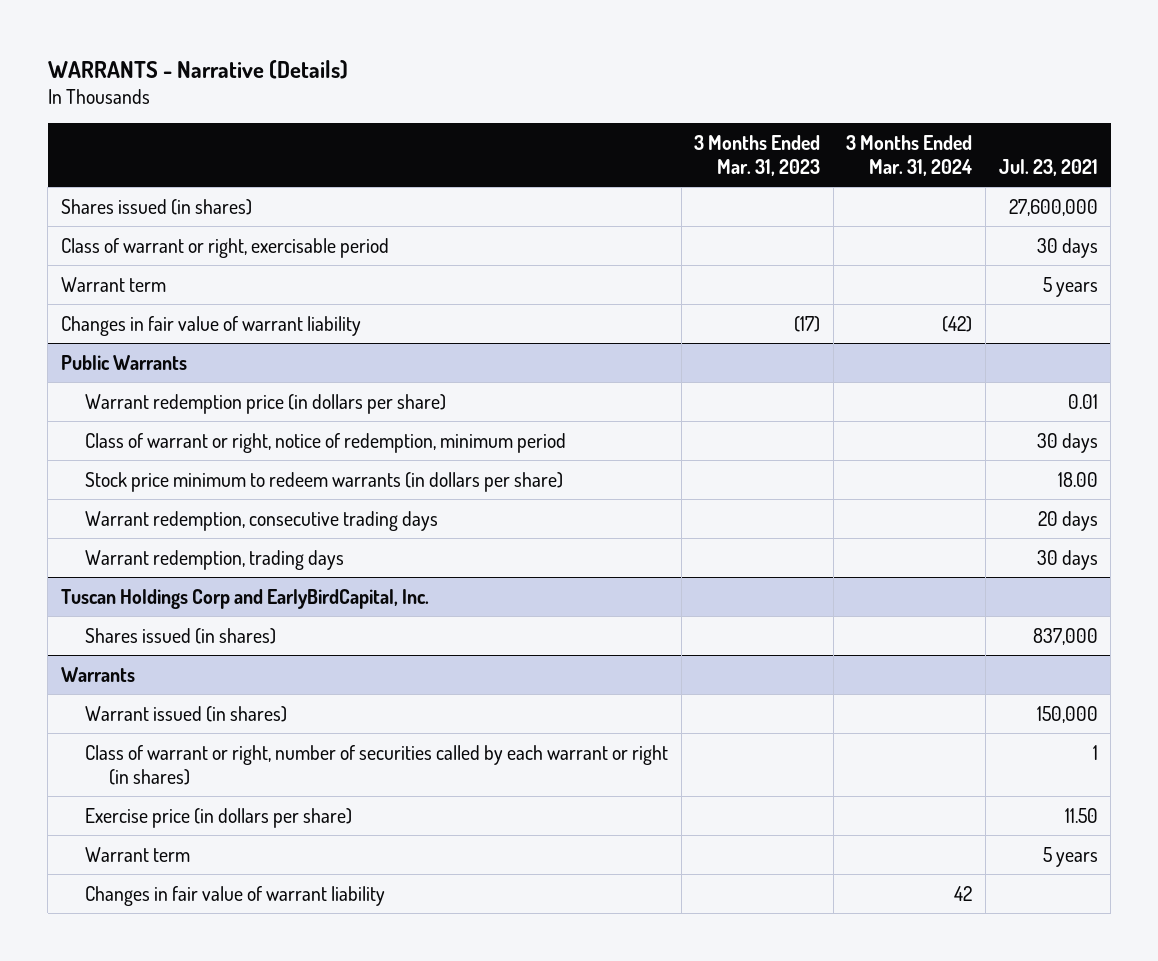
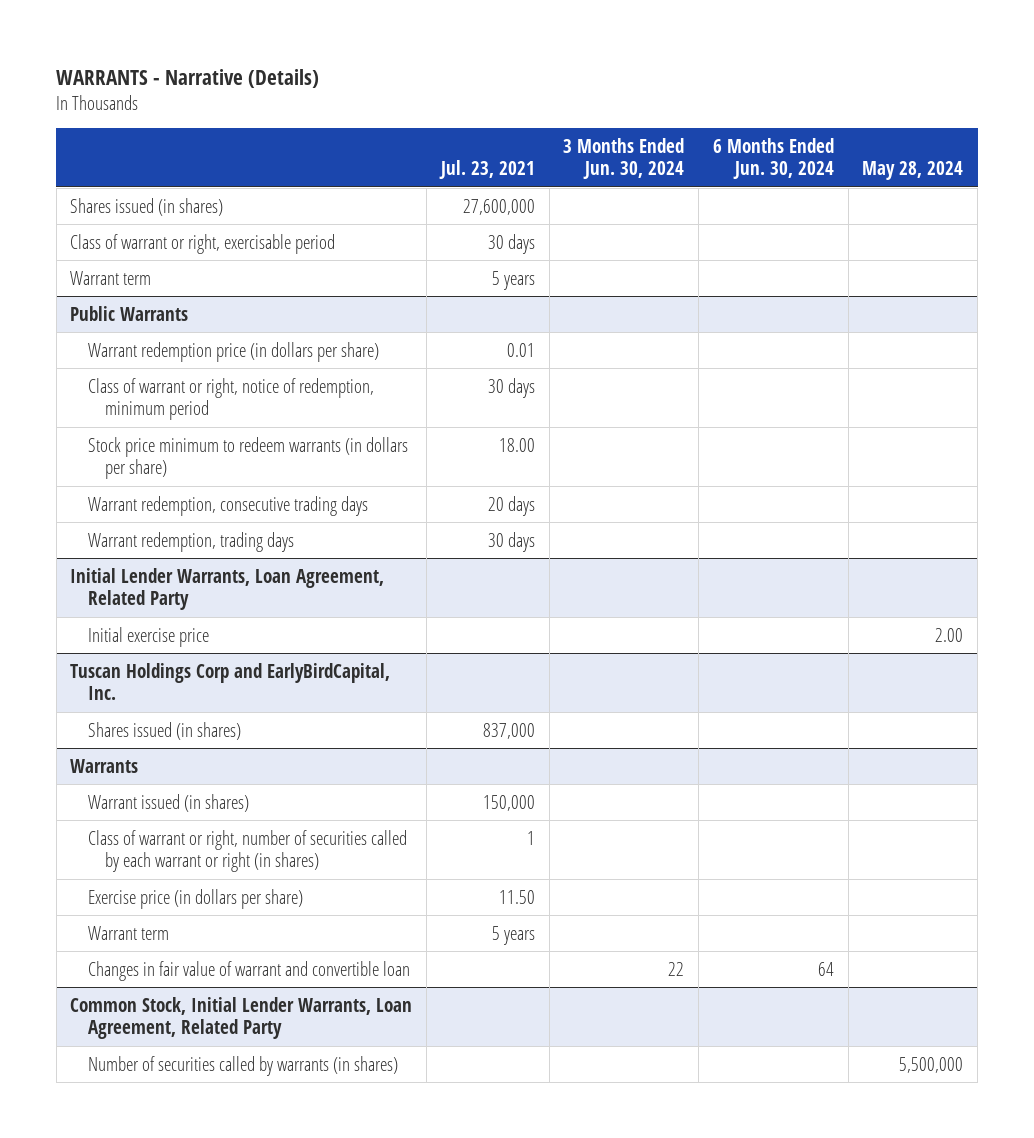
[694,134,821,176] 3 Months Ended Mar. 31, 2023 -> none
[846,134,973,176] 3 Months Ended Mar. 31, 2024 -> none
none -> [563,138,685,180] 3 Months Ended Jun. 30, 2024
none -> [712,138,834,180] 6 Months Ended Jun. 30, 2024
none -> [862,161,964,181] May 28, 2024
[60,315,361,336] Changes in fair value of warrant liability -> none
none -> [70,567,385,611] Initial Lender Warrants, Loan Agreement, Related Party
none -> [87,626,209,647] Initial exercise price
[85,885,386,906] Changes in fair value of warrant liability -> [87,960,410,981] Changes in fair value of warrant and convertible loan
none -> [70,996,413,1040] Common Stock, Initial Lender Warrants, Loan Agreement, Related Party
none -> [87,1055,398,1076] Number of securities called by warrants (in shares)

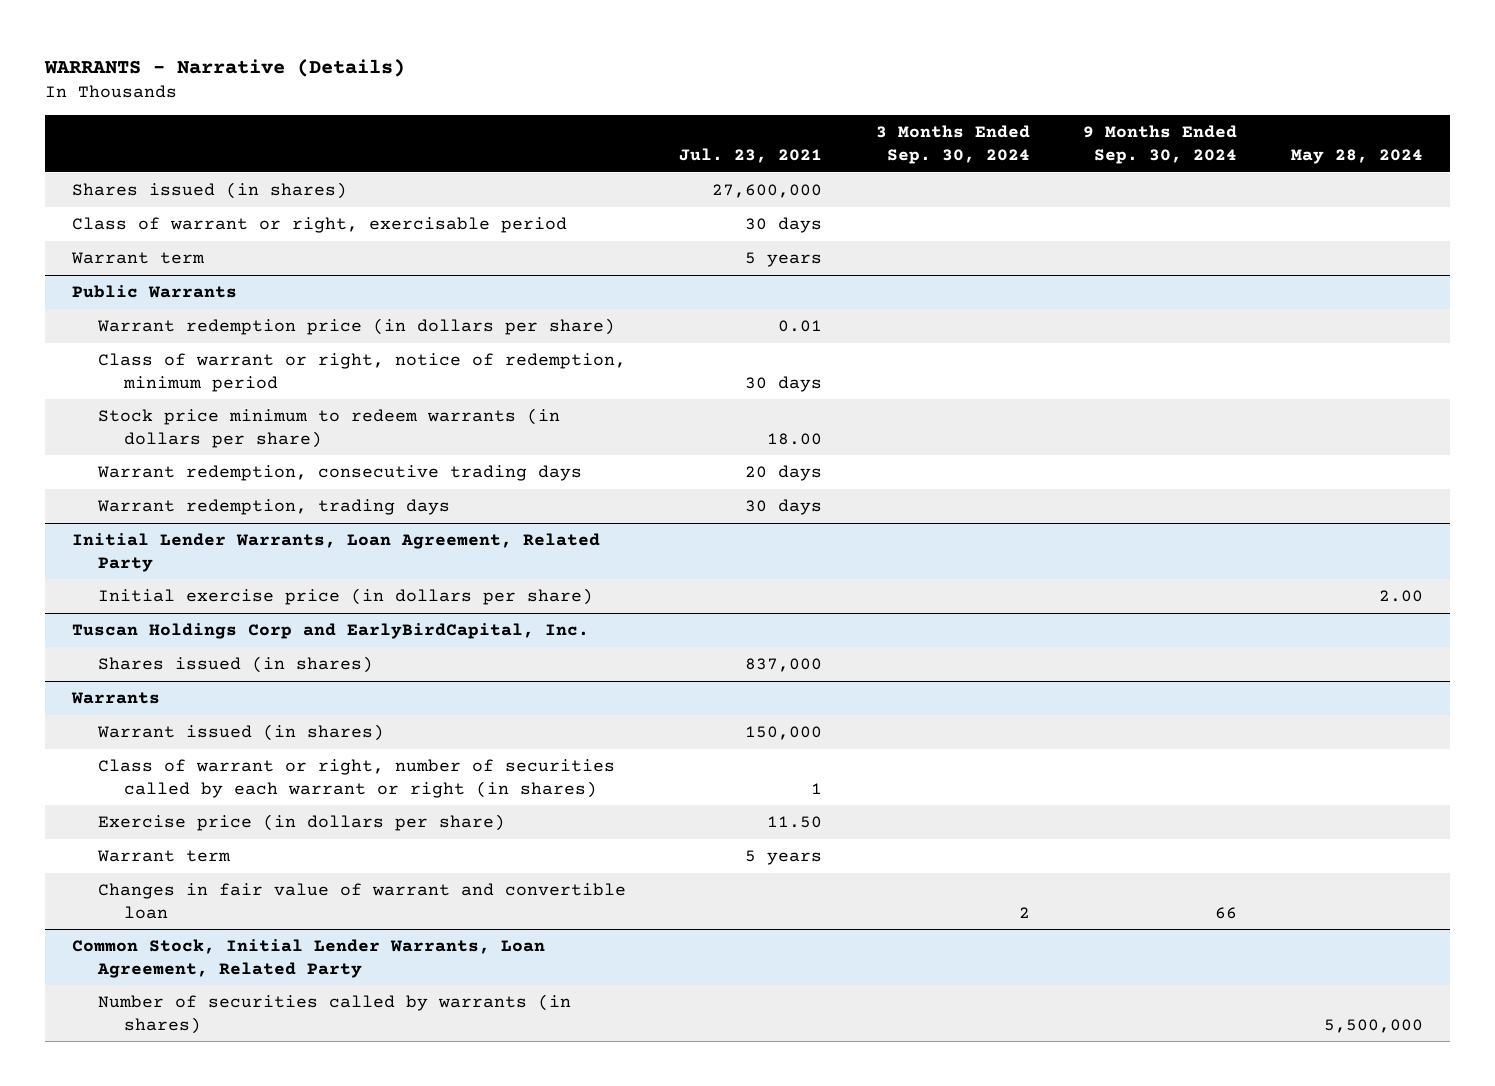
[563,138,685,180] 3 Months Ended Jun. 30, 2024 -> none
[712,138,834,180] 6 Months Ended Jun. 30, 2024 -> none
none -> [875,125,1030,164] 3 Months Ended Sep. 30, 2024
none -> [1083,125,1238,164] 9 Months Ended Sep. 30, 2024
[87,626,209,647] Initial exercise price -> [97,588,593,606] Initial exercise price (in dollars per share)

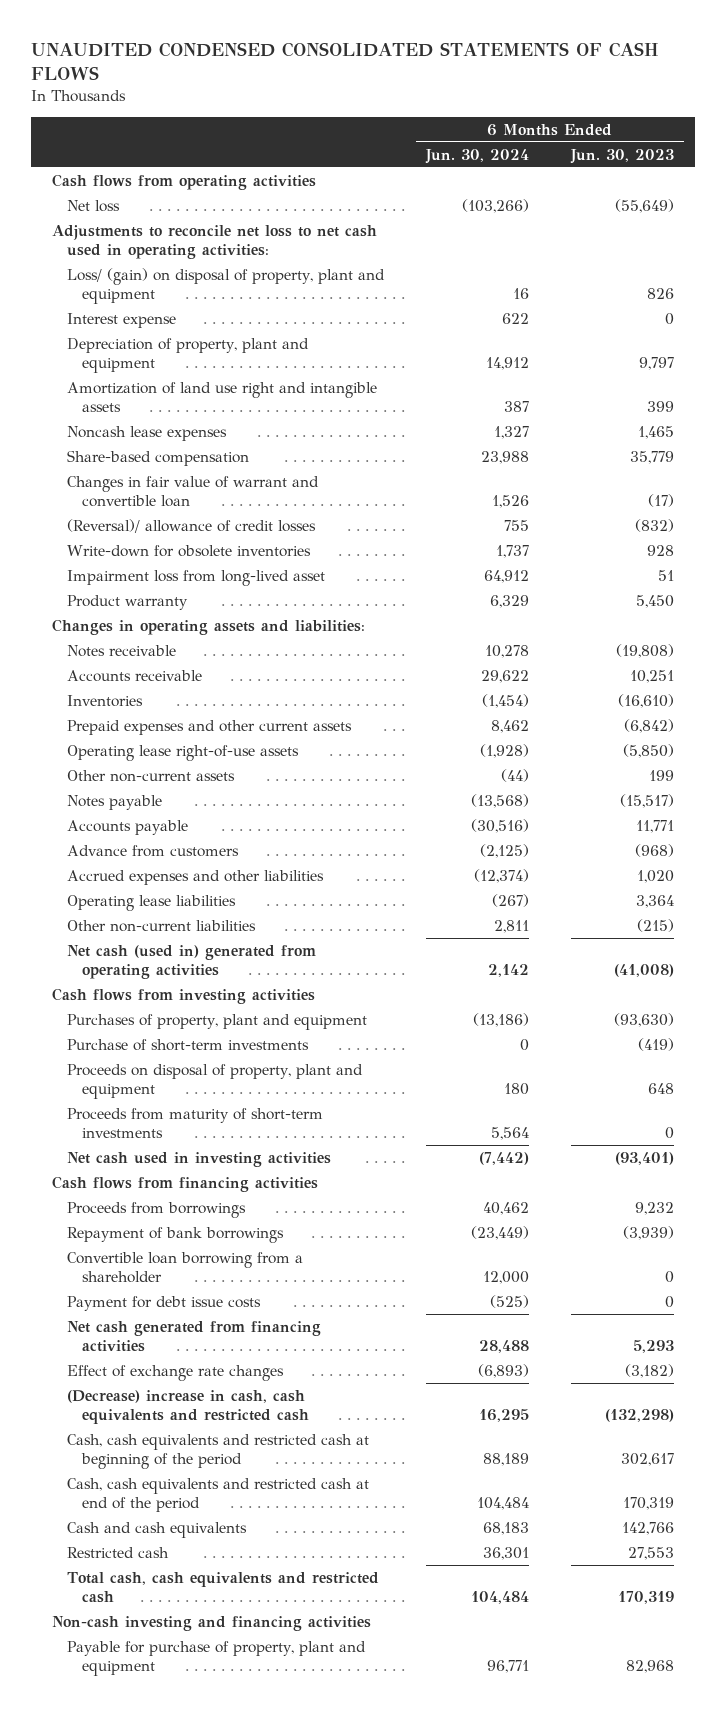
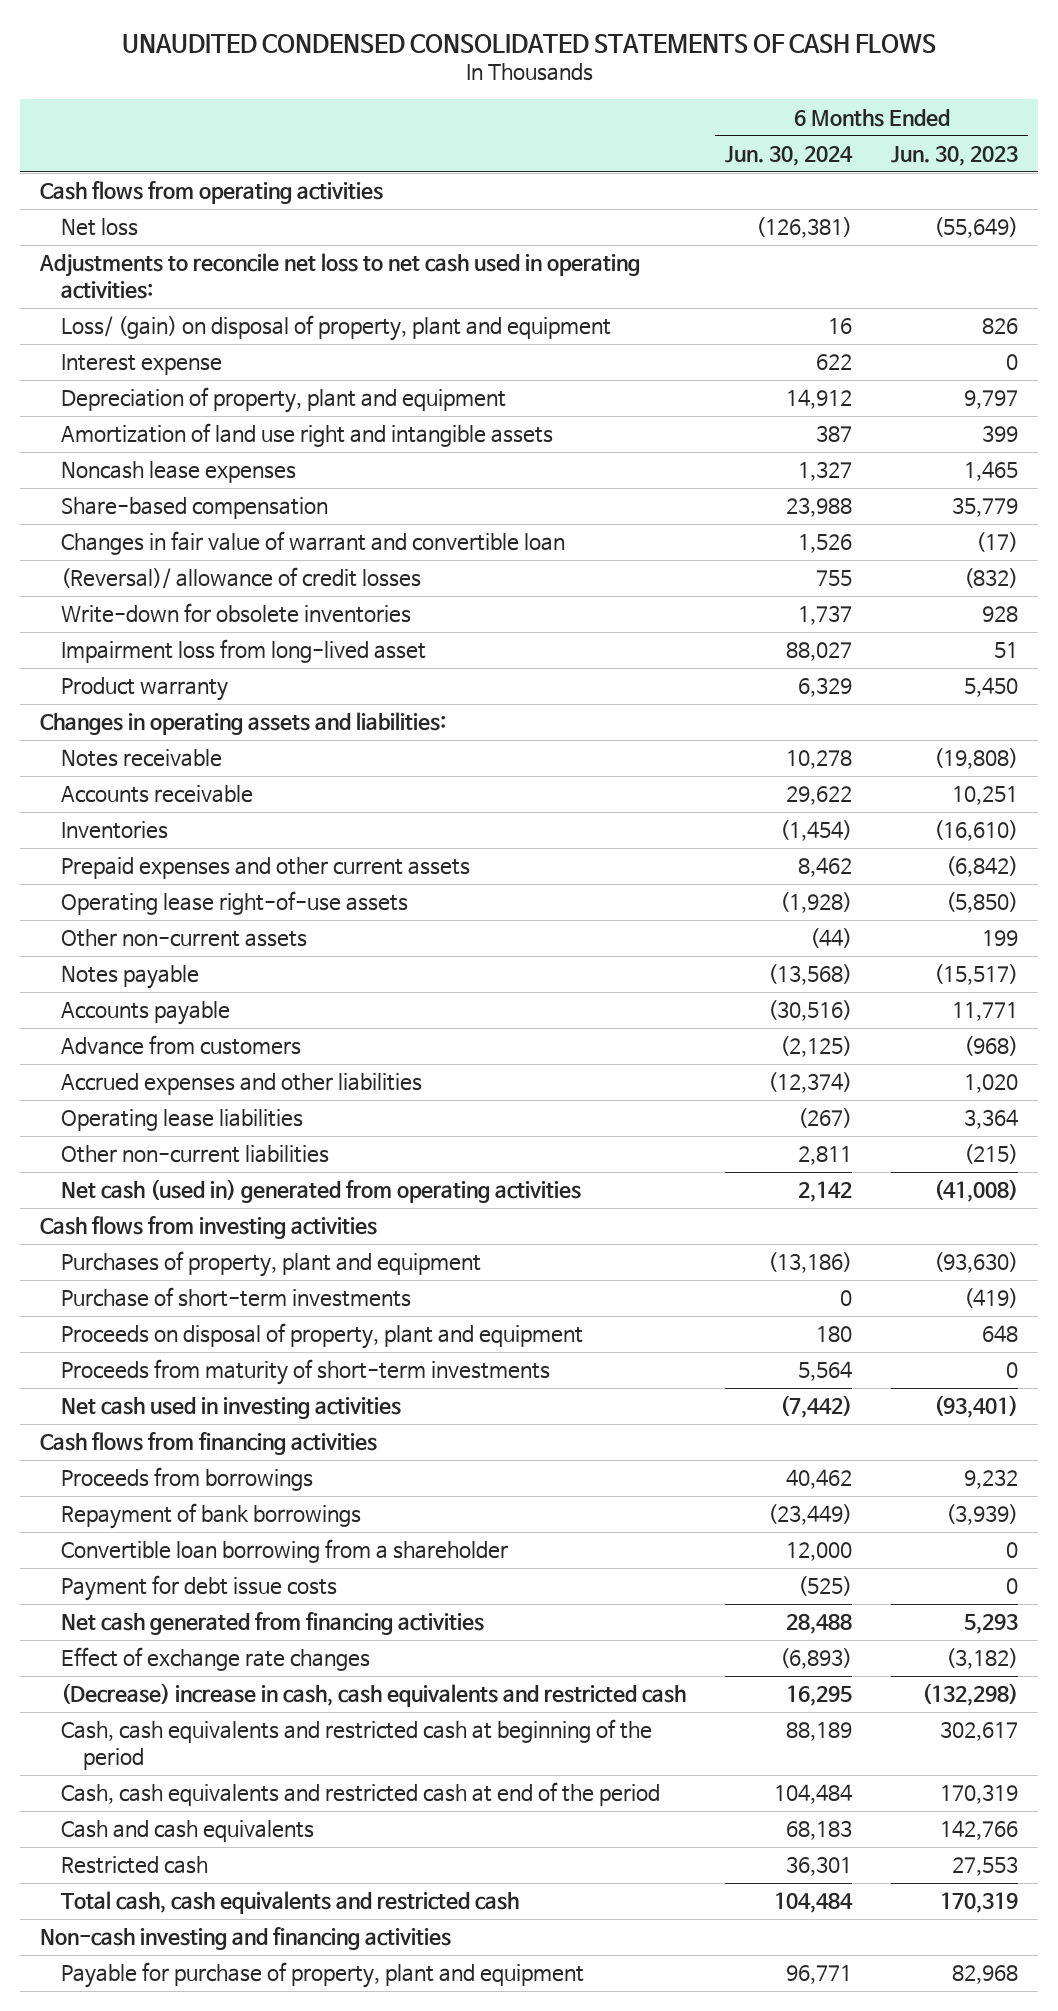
[461,198,529,213] (103,266) -> [756,217,853,239] (126,381)
[483,569,529,583] 64,912 -> [786,642,853,662] 88,027

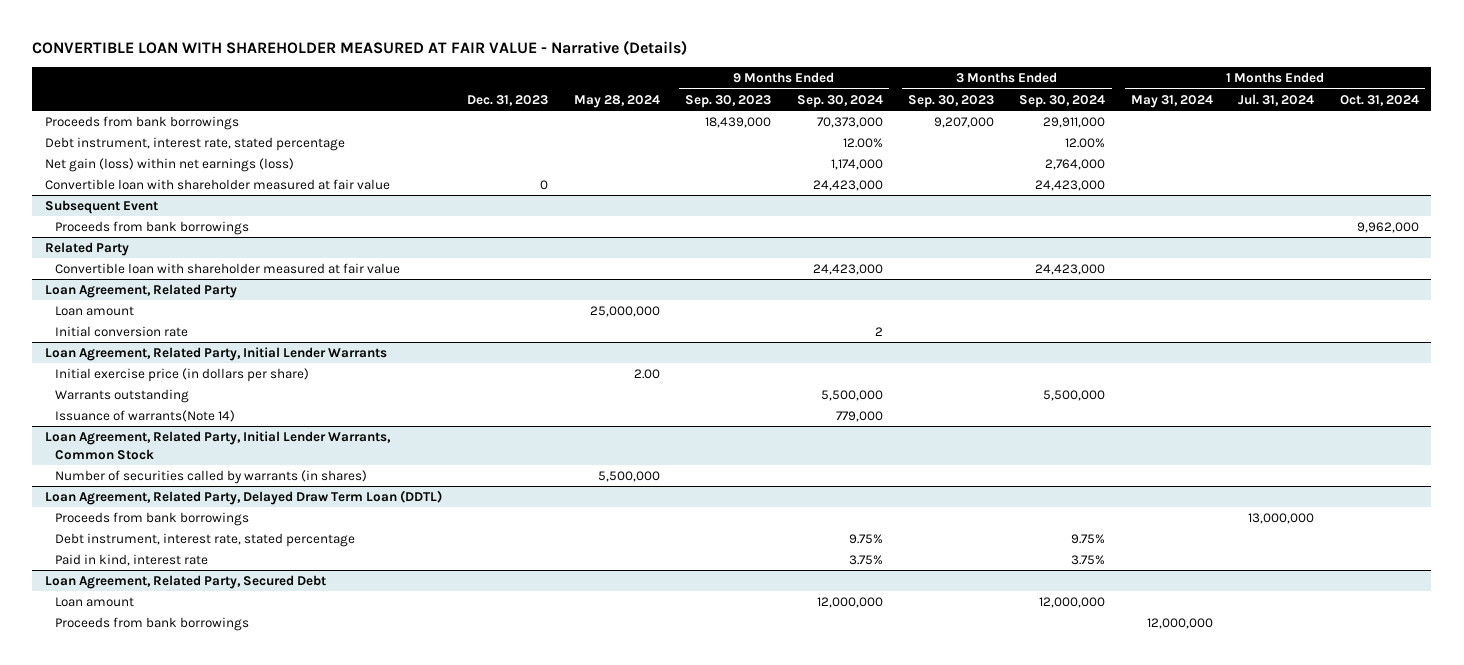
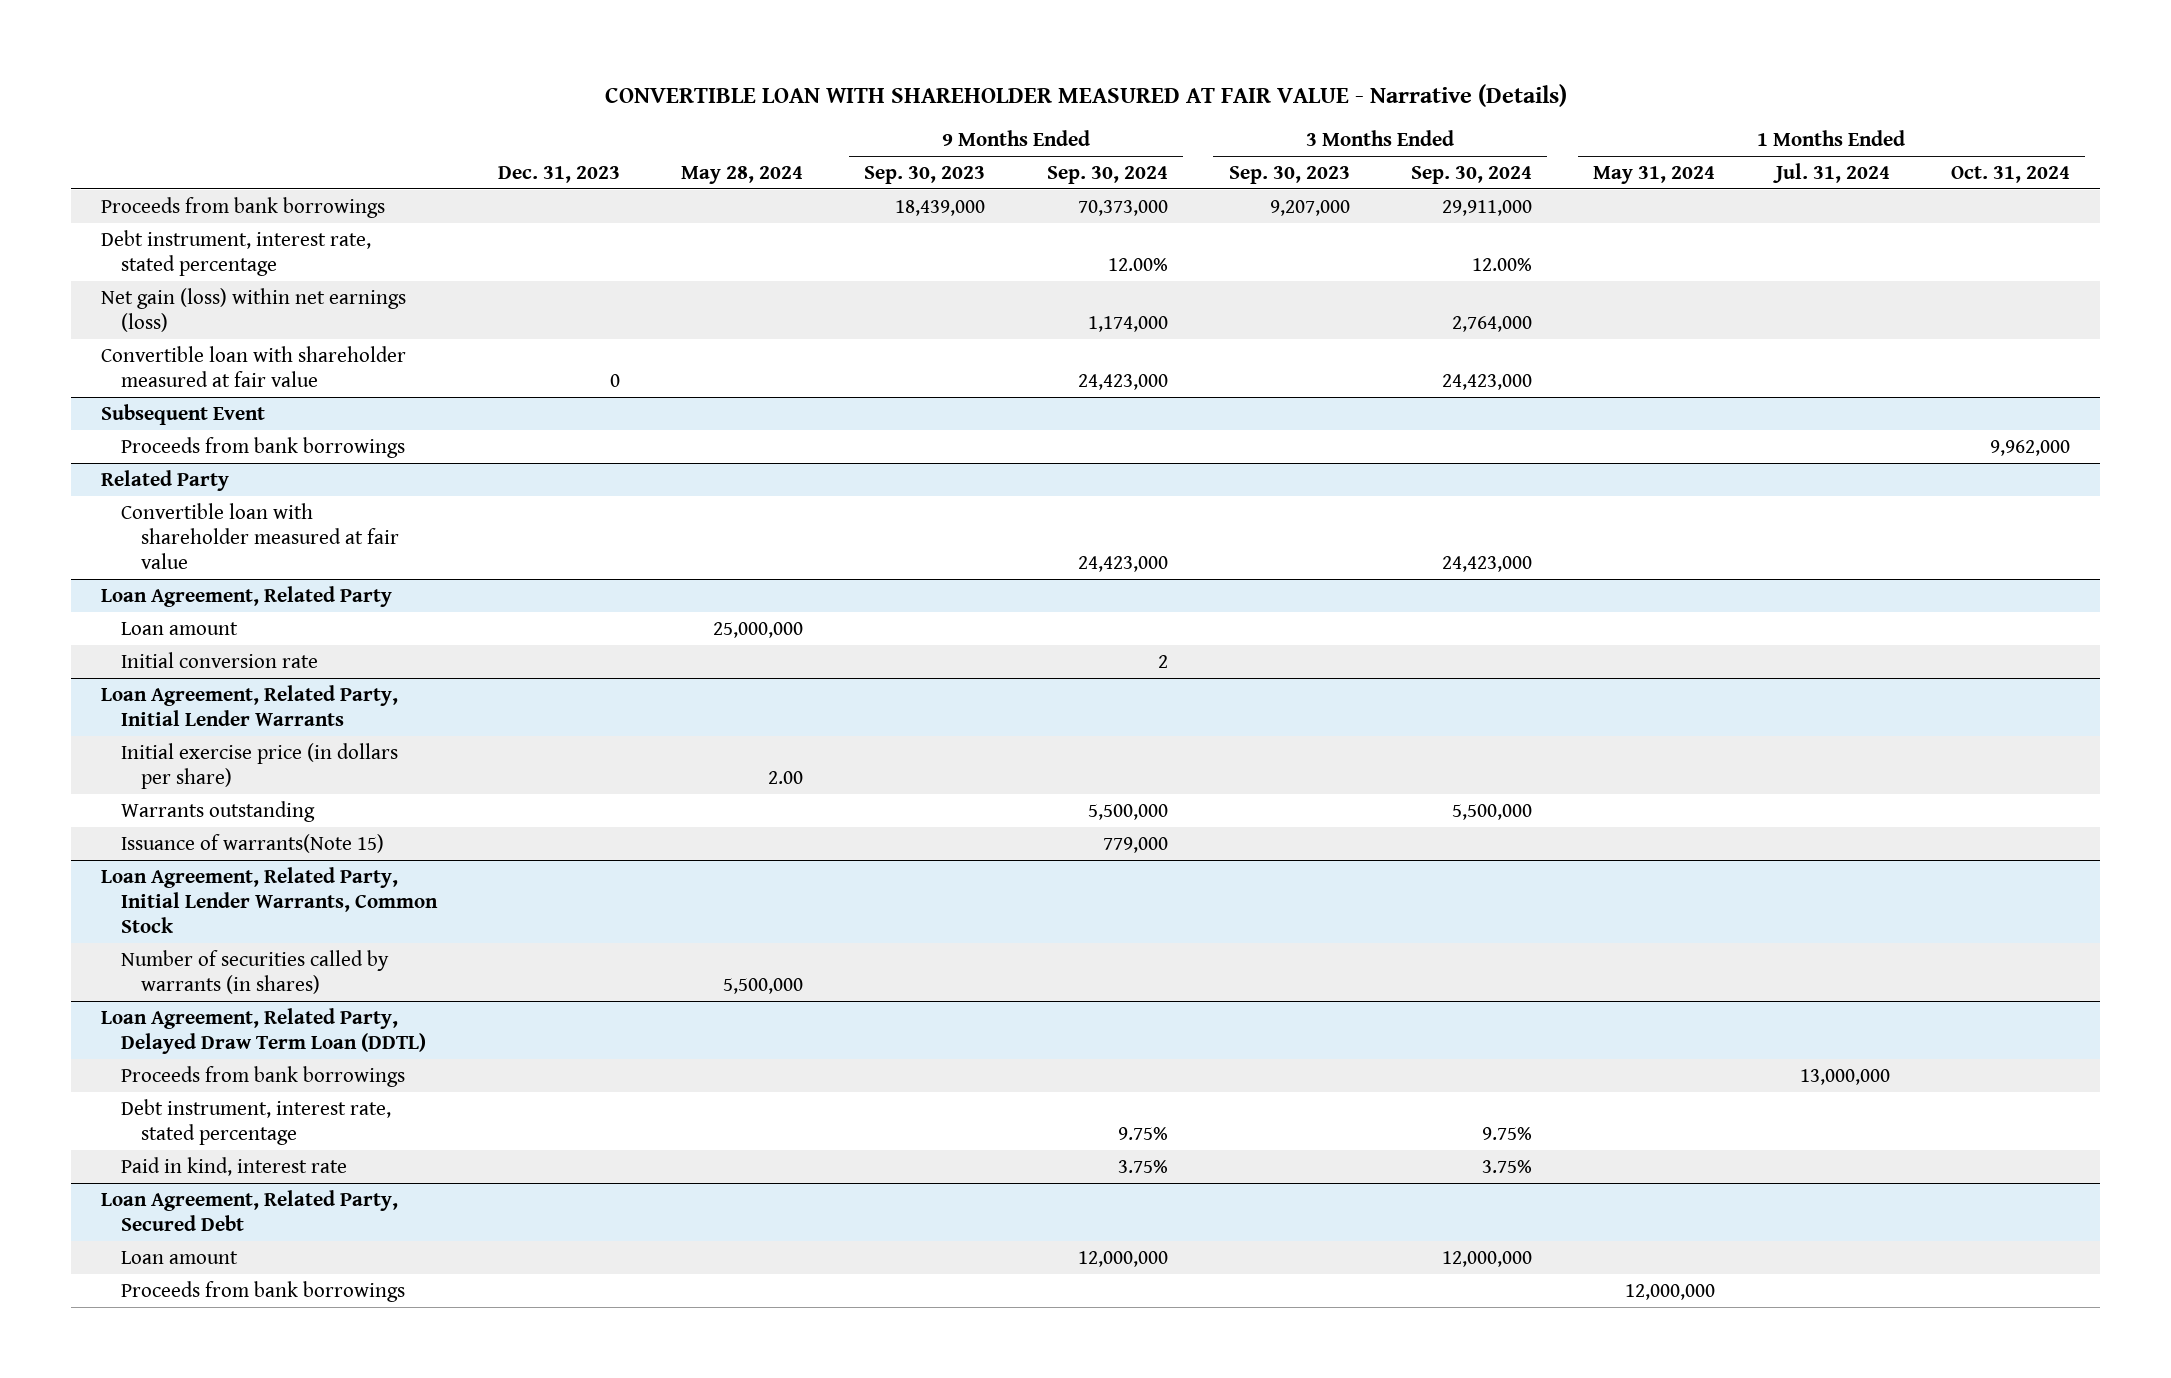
[54,410,235,423] Issuance of warrants(Note 14) -> [121,833,385,853] Issuance of warrants(Note 15)

